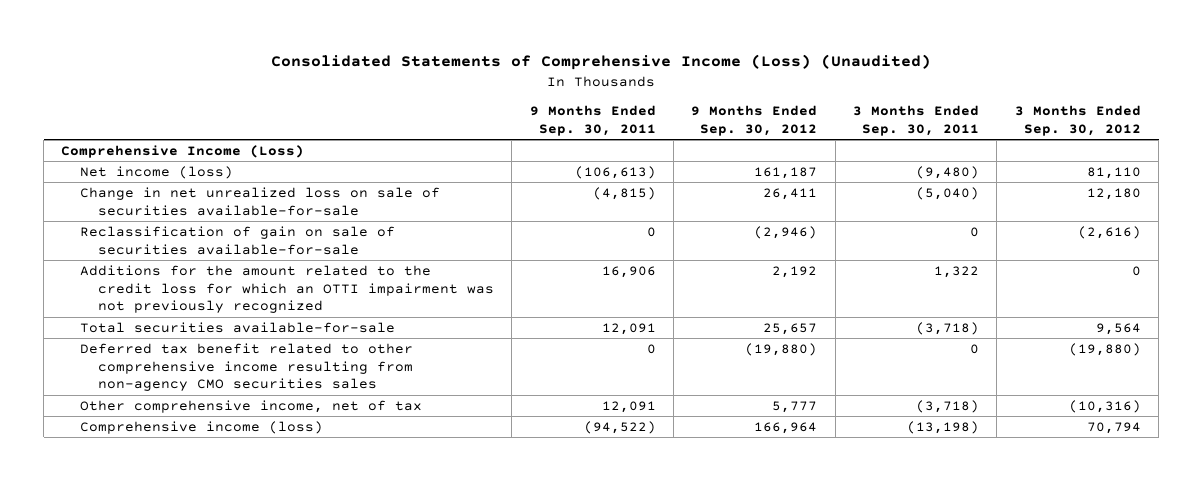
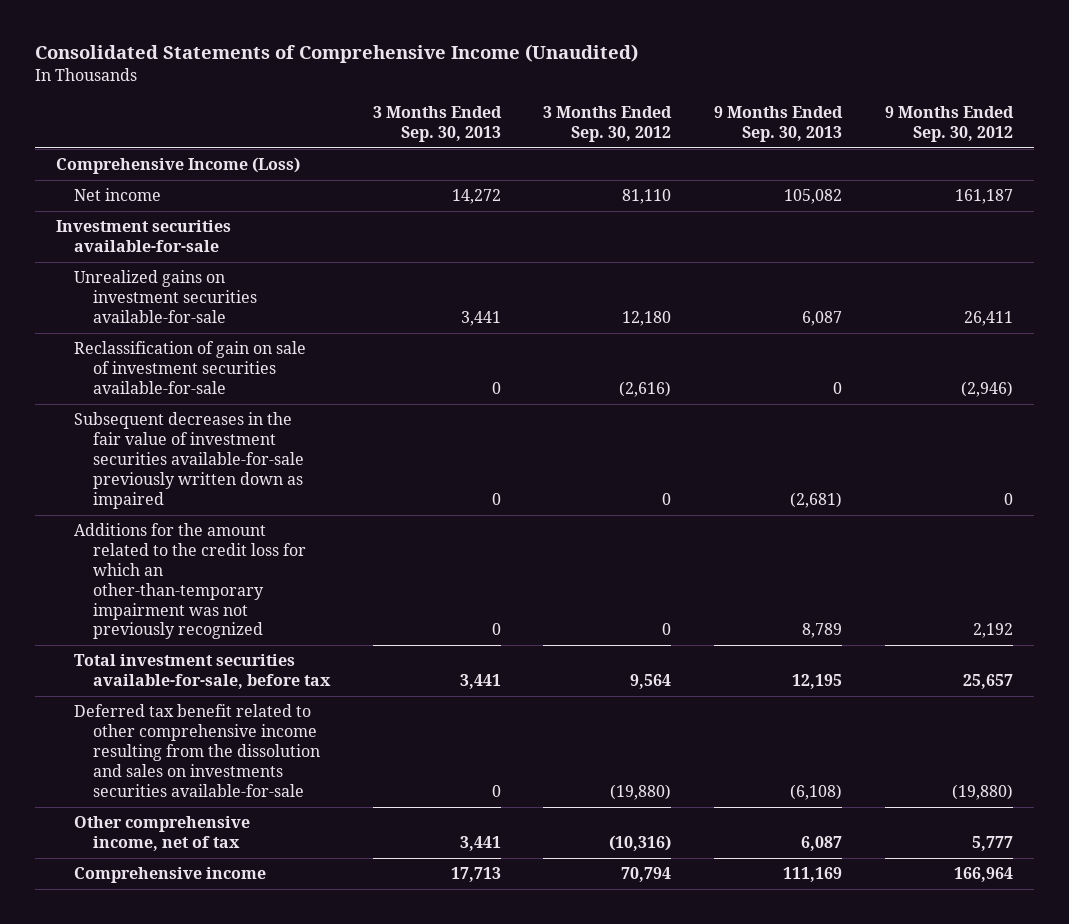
[271,54,932,71] Consolidated Statements of Comprehensive Income (Loss) (Unaudited) -> [34,44,638,64] Consolidated Statements of Comprehensive Income (Unaudited)
[529,105,656,136] 9 Months Ended Sep. 30, 2011 -> none
[853,105,980,136] 3 Months Ended Sep. 30, 2011 -> none
none -> [372,106,502,142] 3 Months Ended Sep. 30, 2013
none -> [713,106,843,142] 9 Months Ended Sep. 30, 2013
[79,165,233,179] Net income (loss) -> [74,188,162,202] Net income
none -> [55,220,231,253] Investment securities available-for-sale
[79,186,440,216] Change in net unrealized loss on sale of securities available-for-sale -> [74,270,257,324] Unrealized gains on investment securities available-for-sale
[79,225,395,255] Reclassification of gain on sale of securities available-for-sale -> [74,341,307,395] Reclassification of gain on sale of investment securities available-for-sale
none -> [74,412,304,509] Subsequent decreases in the fair value of investment securities available-for-sale previously written down as impaired
[79,264,494,314] Additions for the amount related to the credit loss for which an OTTI impairment was not previously recognized -> [74,523,306,640] Additions for the amount related to the credit loss for which an other-than-temporary impairment was not previously recognized
[79,321,395,333] Total securities available-for-sale -> [74,654,331,690] Total investment securities available-for-sale, before tax
[79,342,413,392] Deferred tax benefit related to other comprehensive income resulting from non-agency CMO securities sales -> [74,704,320,797] Deferred tax benefit related to other comprehensive income resulting from the dissolution and sales on investments securities available-for-sale
[79,420,323,434] Comprehensive income (loss) -> [74,867,267,884] Comprehensive income

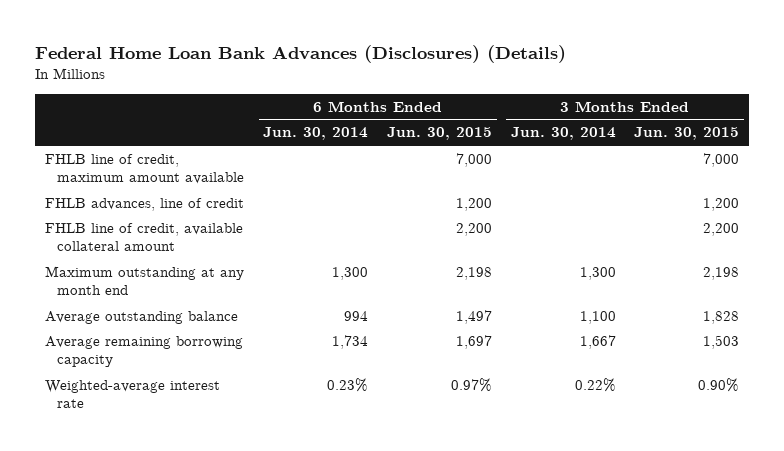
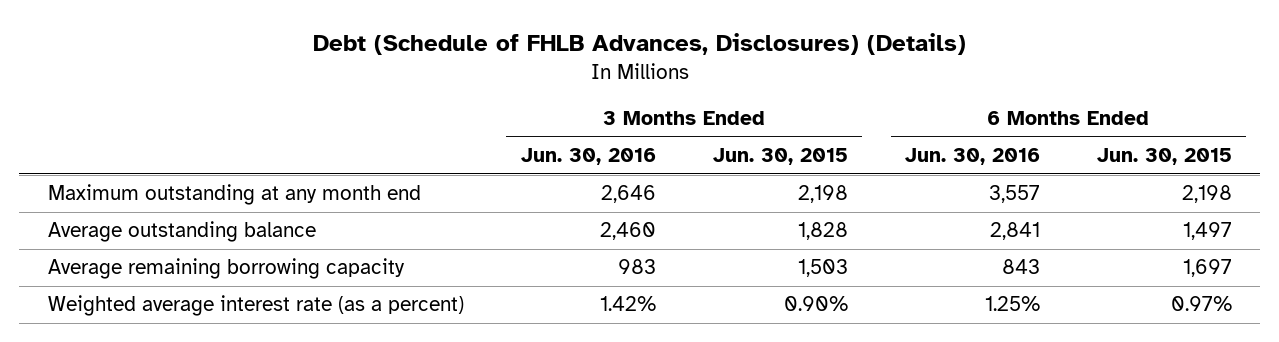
[35,44,567,63] Federal Home Loan Bank Advances (Disclosures) (Details) -> [312,33,966,56] Debt (Schedule of FHLB Advances, Disclosures) (Details)
[263,127,369,141] Jun. 30, 2014 -> none
[510,127,616,141] Jun. 30, 2014 -> none
none -> [520,148,656,166] Jun. 30, 2016
none -> [904,148,1040,166] Jun. 30, 2016
[44,153,245,185] FHLB line of credit, maximum amount available -> none
[44,197,244,211] FHLB advances, line of credit -> none
[44,222,243,252] FHLB line of credit, available collateral amount -> none
[44,379,220,409] Weighted-average interest rate -> [47,295,464,317] Weighted average interest rate (as a percent)

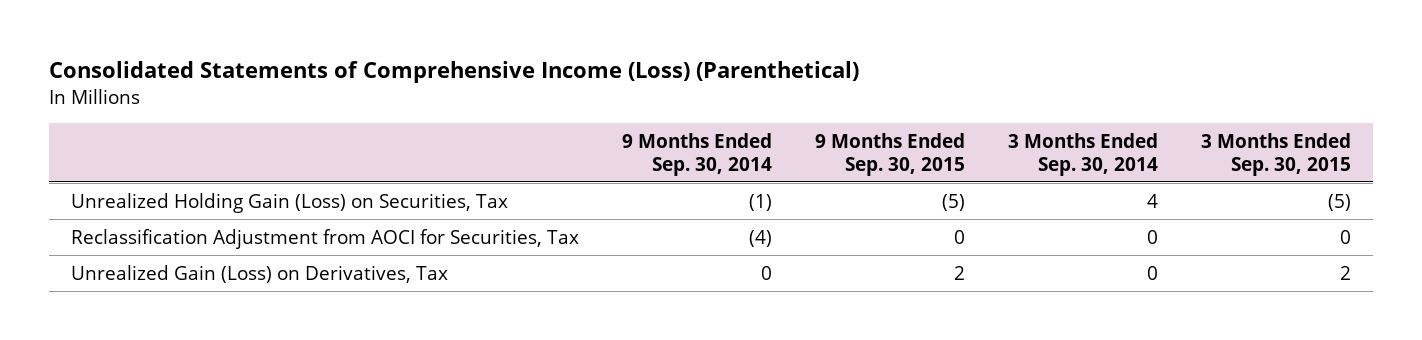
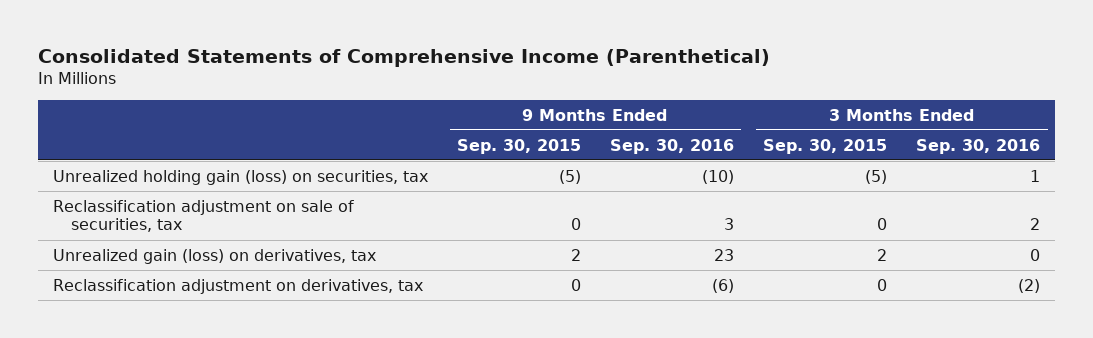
[48,61,859,84] Consolidated Statements of Comprehensive Income (Loss) (Parenthetical) -> [37,48,770,67] Consolidated Statements of Comprehensive Income (Parenthetical)
[621,132,772,176] 9 Months Ended Sep. 30, 2014 -> none
[1008,132,1159,176] 3 Months Ended Sep. 30, 2014 -> none
none -> [610,138,735,154] Sep. 30, 2016
none -> [916,138,1041,154] Sep. 30, 2016
[70,192,508,213] Unrealized Holding Gain (Loss) on Securities, Tax -> [52,169,428,185] Unrealized holding gain (loss) on securities, tax
[70,228,579,249] Reclassification Adjustment from AOCI for Securities, Tax -> [52,199,354,233] Reclassification adjustment on sale of securities, tax
[70,264,448,283] Unrealized Gain (Loss) on Derivatives, Tax -> [52,248,376,264] Unrealized gain (loss) on derivatives, tax
none -> [52,278,423,294] Reclassification adjustment on derivatives, tax

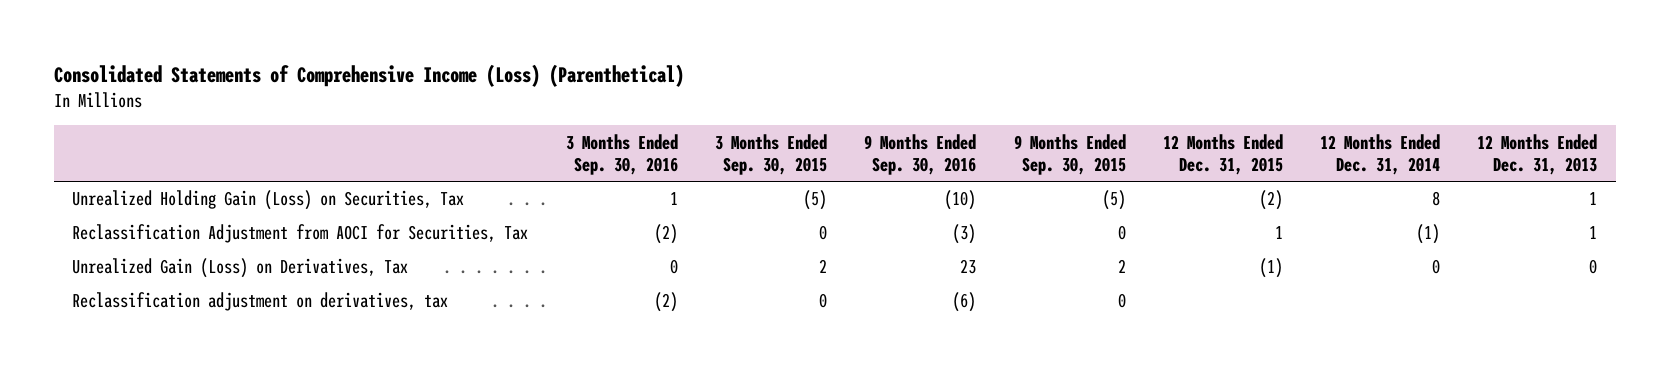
[37,48,770,67] Consolidated Statements of Comprehensive Income (Parenthetical) -> [53,64,684,88] Consolidated Statements of Comprehensive Income (Loss) (Parenthetical)
none -> [1162,133,1283,175] 12 Months Ended Dec. 31, 2015
none -> [1320,133,1441,175] 12 Months Ended Dec. 31, 2014
none -> [1477,133,1598,175] 12 Months Ended Dec. 31, 2013
[52,169,428,185] Unrealized holding gain (loss) on securities, tax -> [72,190,465,211] Unrealized Holding Gain (Loss) on Securities, Tax
[52,199,354,233] Reclassification adjustment on sale of securities, tax -> [72,224,529,244] Reclassification Adjustment from AOCI for Securities, Tax
[724,218,735,231] 3 -> [952,224,977,245] (3)
[1030,218,1041,231] 2 -> [653,224,678,245] (2)
[52,248,376,264] Unrealized gain (loss) on derivatives, tax -> [72,258,409,279] Unrealized Gain (Loss) on Derivatives, Tax

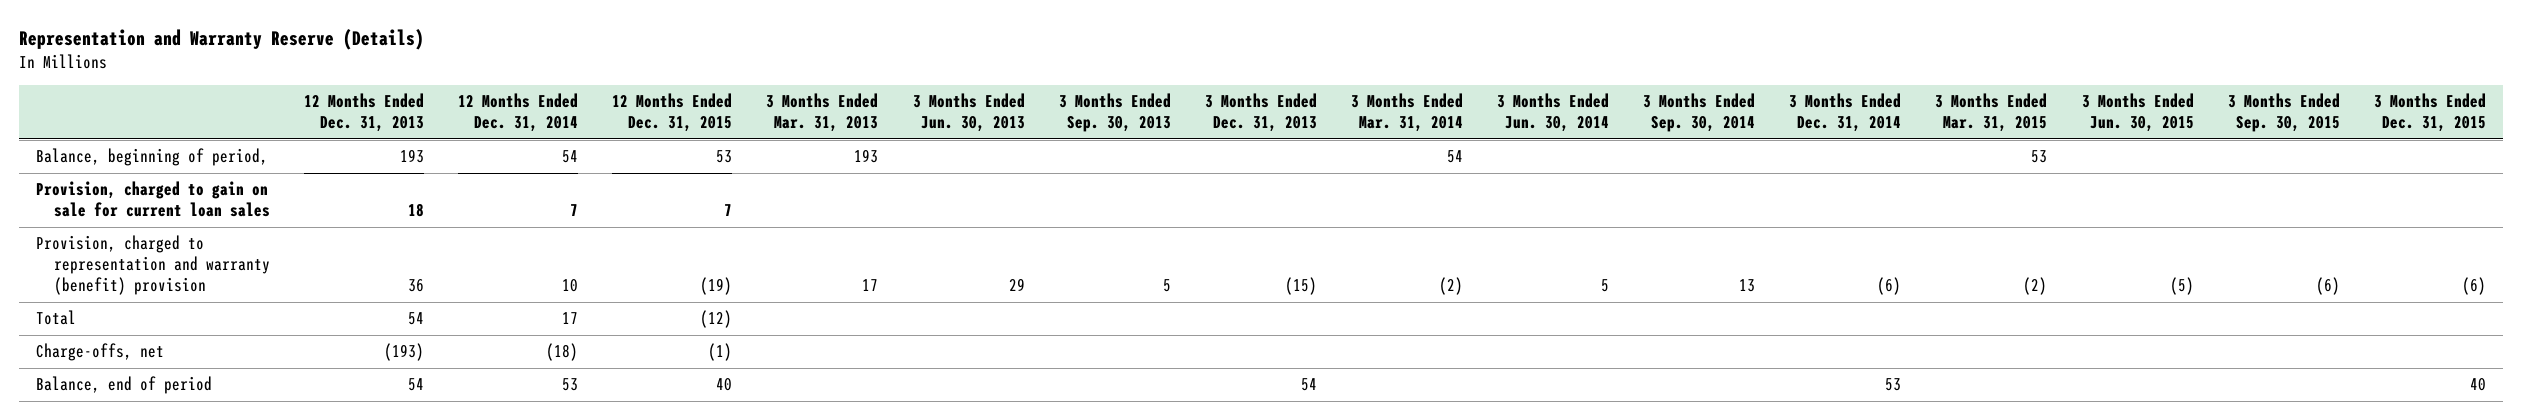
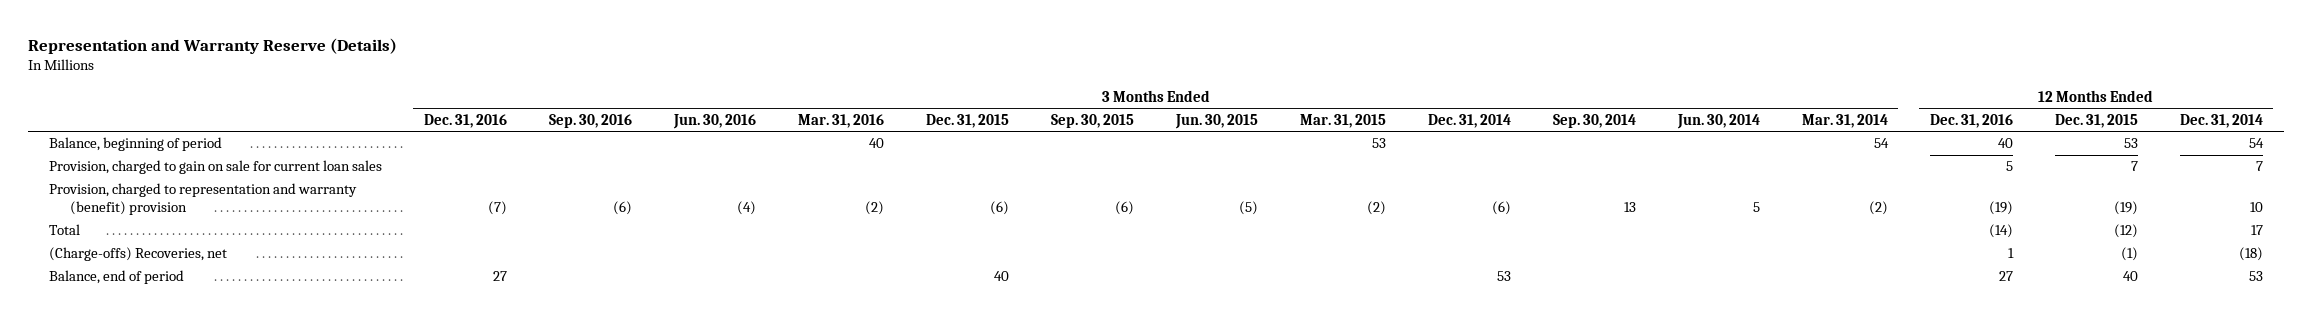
[304,93,425,133] 12 Months Ended Dec. 31, 2013 -> none
[766,93,879,133] 3 Months Ended Mar. 31, 2013 -> none
[912,93,1025,133] 3 Months Ended Jun. 30, 2013 -> none
[1058,93,1171,133] 3 Months Ended Sep. 30, 2013 -> none
[1204,93,1317,133] 3 Months Ended Dec. 31, 2013 -> none
none -> [423,113,507,128] Dec. 31, 2016
none -> [548,113,632,128] Sep. 30, 2016
none -> [672,113,756,129] Jun. 30, 2016
none -> [797,113,884,128] Mar. 31, 2016
none -> [1929,113,2013,128] Dec. 31, 2016
[36,148,269,167] Balance, beginning of period, -> [48,137,222,152] Balance, beginning of period
[36,343,165,362] Charge-offs, net -> [48,247,227,262] (Charge-offs) Recoveries, net

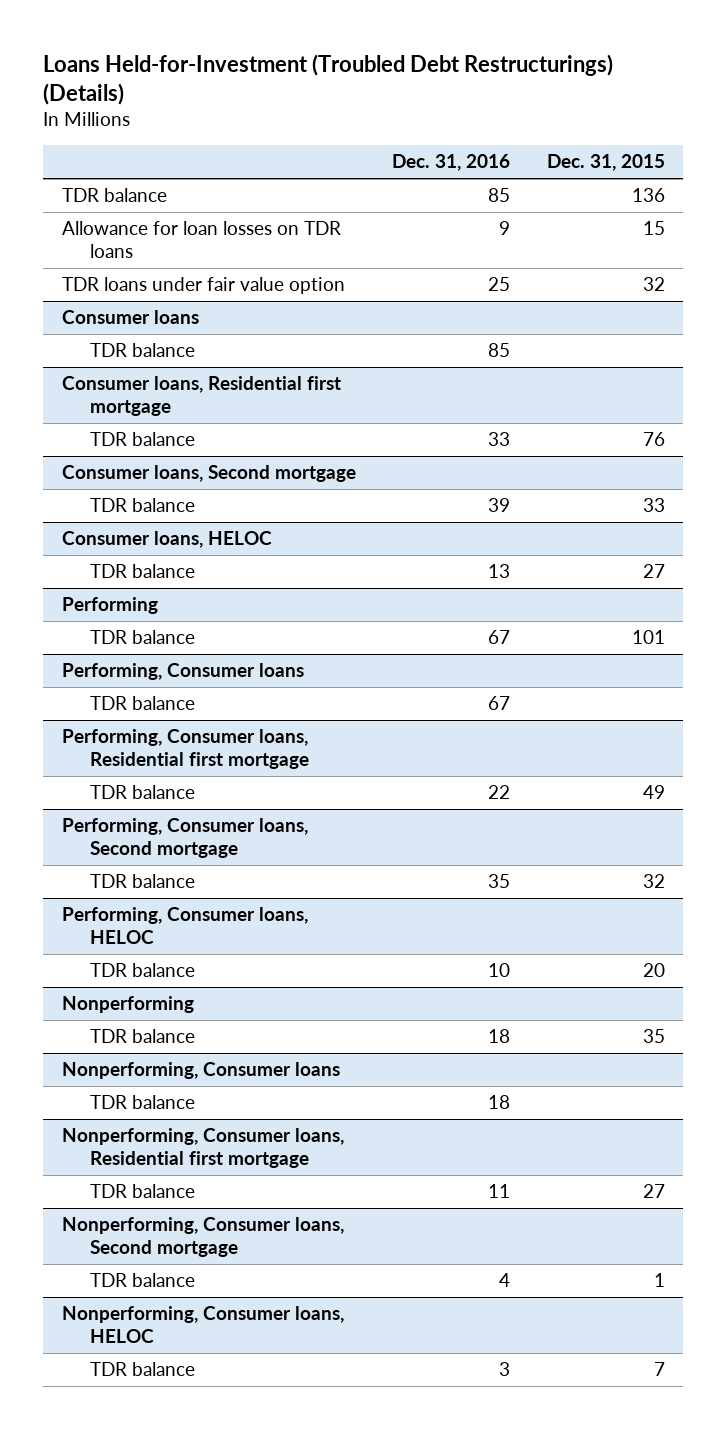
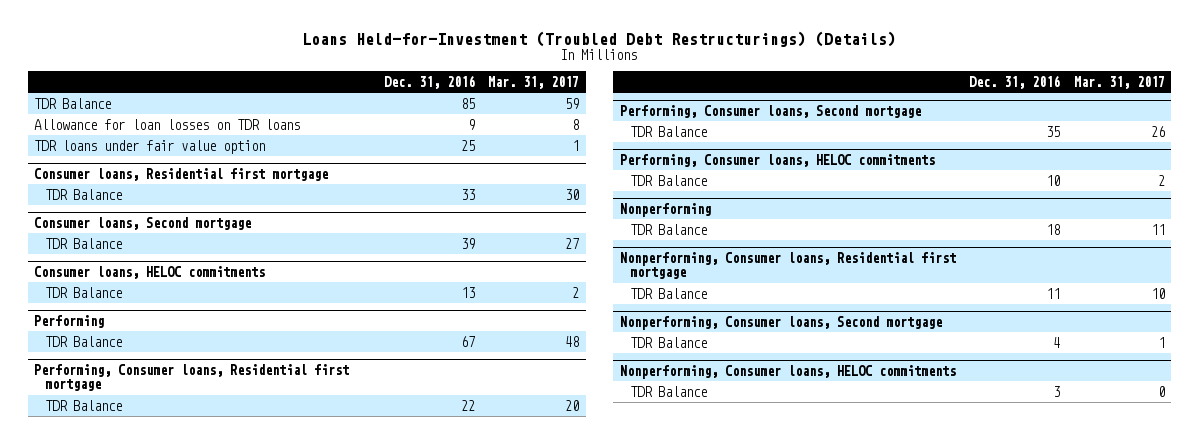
[546,154,665,172] Dec. 31, 2015 -> none
none -> [487,75,579,89] Mar. 31, 2017
[61,188,167,203] TDR balance -> [34,97,112,109] TDR Balance
[61,310,199,325] Consumer loans -> none
[90,343,196,358] TDR balance -> none
[90,432,196,447] TDR balance -> [44,188,122,200] TDR Balance
[90,498,196,513] TDR balance -> [44,237,122,249] TDR Balance
[61,531,272,549] Consumer loans, HELOC -> [34,265,266,279] Consumer loans, HELOC commitments
[90,564,196,579] TDR balance -> [44,286,122,298] TDR Balance
[61,663,304,681] Performing, Consumer loans -> none
[90,696,196,711] TDR balance -> none
[90,630,196,645] TDR balance -> [44,335,122,347] TDR Balance
[90,785,196,800] TDR balance -> [44,399,122,411] TDR Balance
[90,874,196,889] TDR balance -> [630,125,708,137] TDR Balance
[61,907,308,945] Performing, Consumer loans, HELOC -> [619,153,935,167] Performing, Consumer loans, HELOC commitments
[90,963,196,978] TDR balance -> [630,174,708,186] TDR Balance
[61,1062,340,1080] Nonperforming, Consumer loans -> none
[90,1095,196,1110] TDR balance -> none
[90,1029,196,1044] TDR balance -> [630,223,708,235] TDR Balance
[90,1184,196,1199] TDR balance -> [630,287,708,299] TDR Balance
[90,1273,196,1288] TDR balance -> [630,336,708,348] TDR Balance
[61,1306,344,1344] Nonperforming, Consumer loans, HELOC -> [619,364,956,379] Nonperforming, Consumer loans, HELOC commitments
[90,1362,196,1377] TDR balance -> [630,385,708,397] TDR Balance

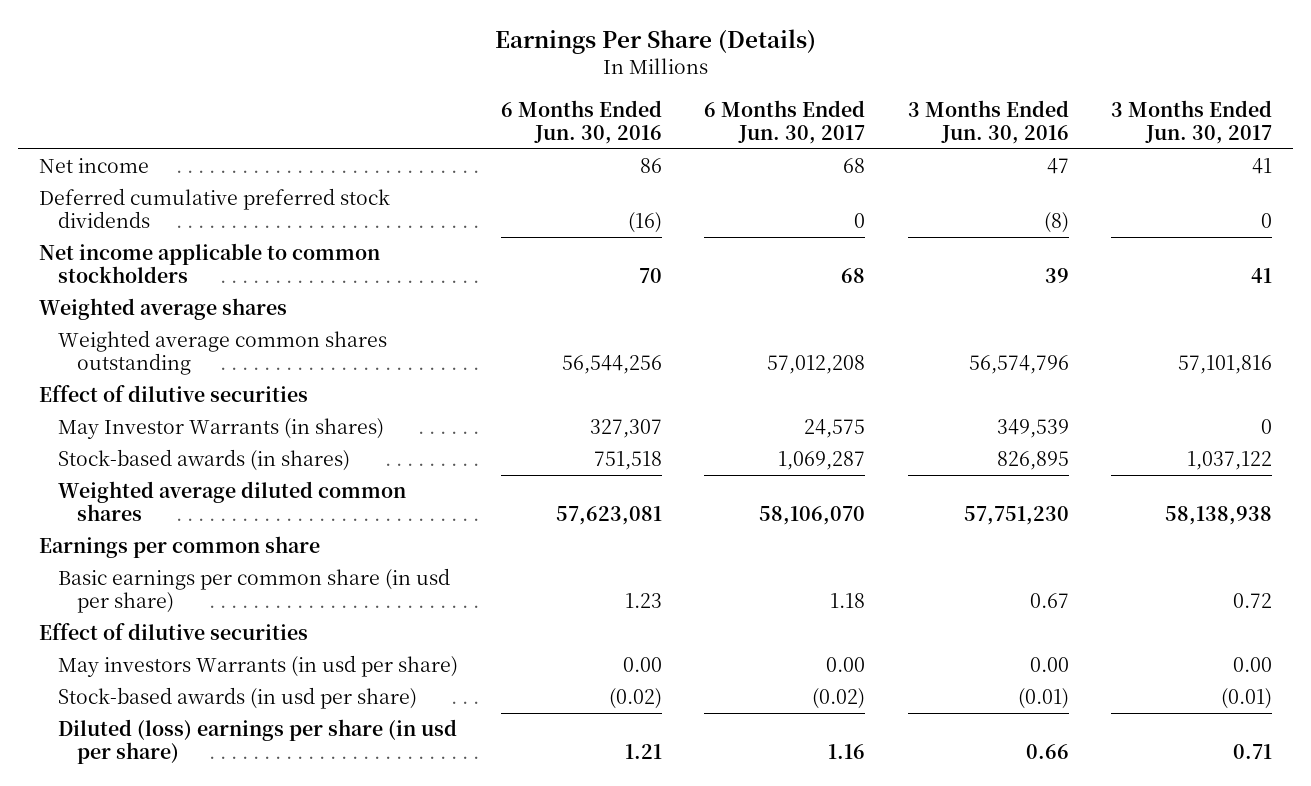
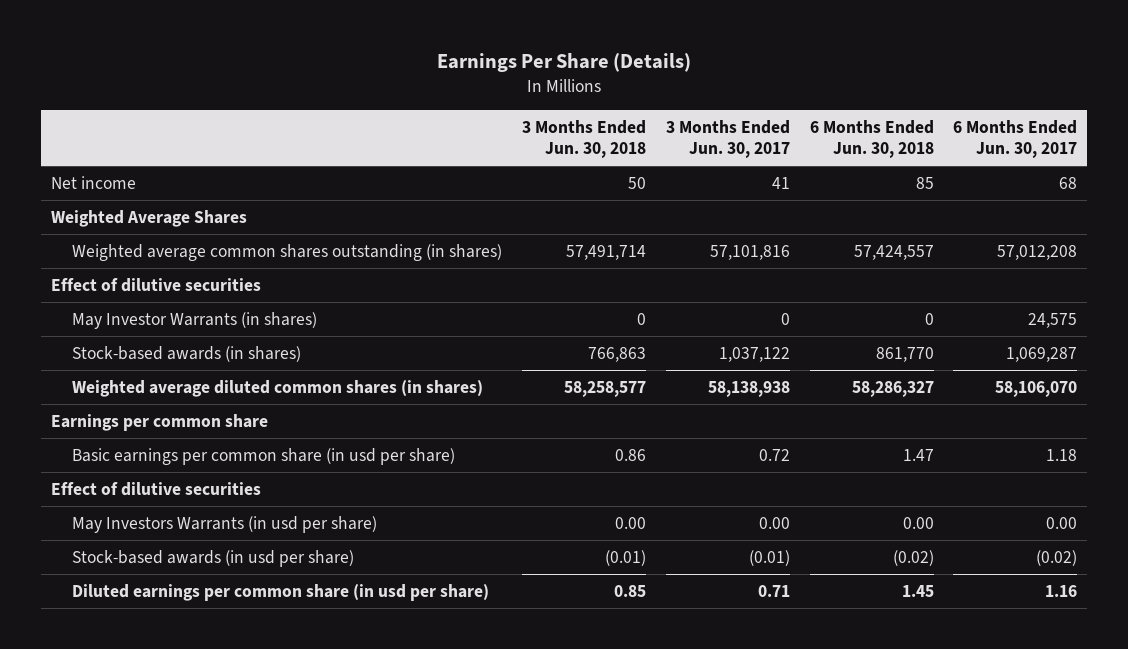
[500,99,662,144] 6 Months Ended Jun. 30, 2016 -> none
[907,99,1069,144] 3 Months Ended Jun. 30, 2016 -> none
none -> [522,119,647,159] 3 Months Ended Jun. 30, 2018
none -> [809,119,934,159] 6 Months Ended Jun. 30, 2018
[39,188,391,228] Deferred cumulative preferred stock dividends -> none
[39,243,381,283] Net income applicable to common stockholders -> none
[39,298,288,321] Weighted average shares -> [50,209,247,227] Weighted Average Shares
[58,330,388,375] Weighted average common shares outstanding -> [72,243,503,261] Weighted average common shares outstanding (in shares)
[58,481,407,521] Weighted average diluted common shares -> [72,379,484,397] Weighted average diluted common shares (in shares)
[58,655,459,678] May investors Warrants (in usd per share) -> [72,515,378,533] May Investors Warrants (in usd per share)
[58,719,458,764] Diluted (loss) earnings per share (in usd per share) -> [72,583,490,601] Diluted earnings per common share (in usd per share)

